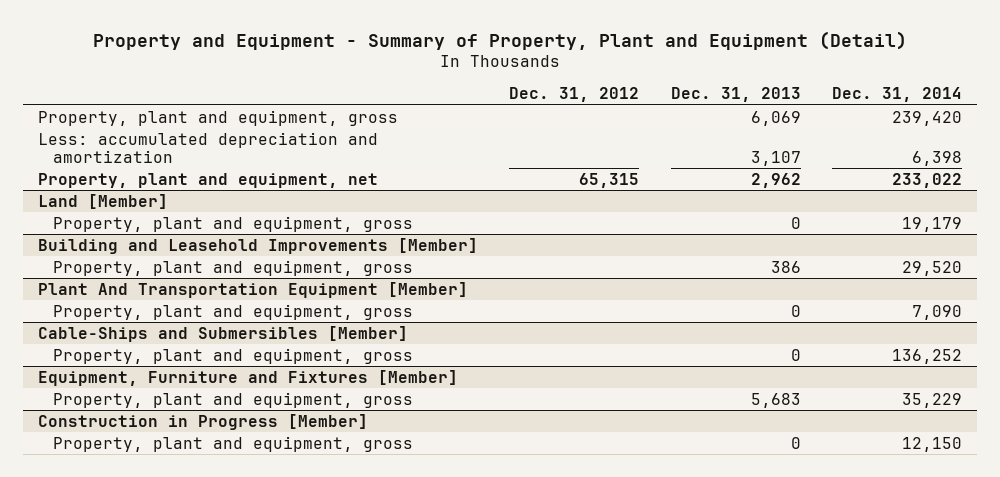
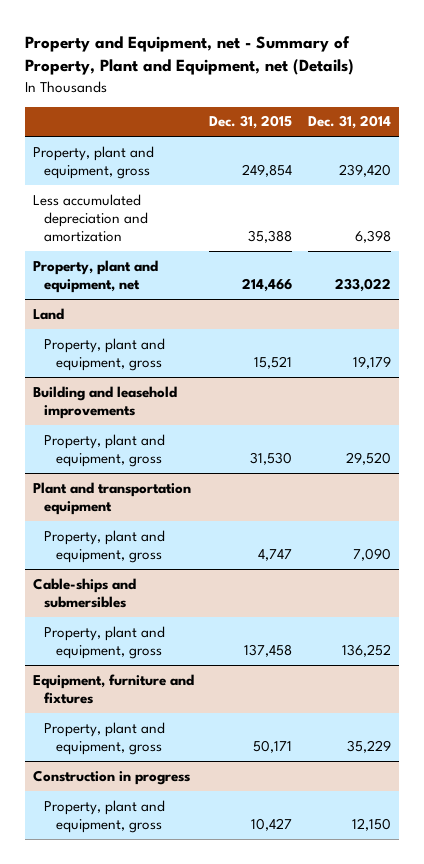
[92,30,907,50] Property and Equipment - Summary of Property, Plant and Equipment (Detail) -> [24,36,354,76] Property and Equipment, net - Summary of Property, Plant and Equipment, net (Details)
[509,87,640,103] Dec. 31, 2012 -> none
[670,87,801,103] Dec. 31, 2013 -> none
none -> [209,115,293,130] Dec. 31, 2015
[38,131,379,163] Less: accumulated depreciation and amortization -> [32,193,149,242] Less accumulated depreciation and amortization
[38,193,169,209] Land [Member] -> [32,307,64,320] Land
[38,237,479,254] Building and Leasehold Improvements [Member] -> [32,385,177,419] Building and leasehold improvements
[38,281,469,298] Plant And Transportation Equipment [Member] -> [32,481,191,515] Plant and transportation equipment
[38,325,409,342] Cable-Ships and Submersibles [Member] -> [32,577,136,608] Cable-ships and submersibles
[38,369,459,386] Equipment, Furniture and Fixtures [Member] -> [32,673,194,704] Equipment, furniture and fixtures
[38,413,369,430] Construction in Progress [Member] -> [32,769,190,785] Construction in progress

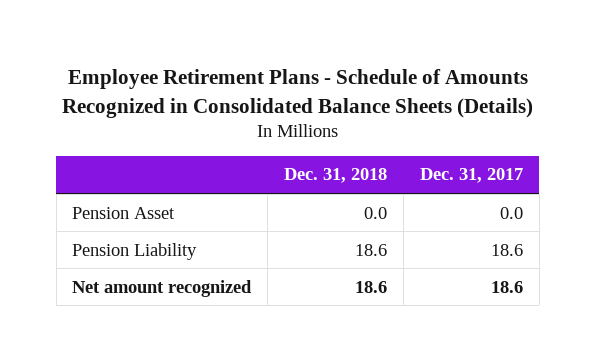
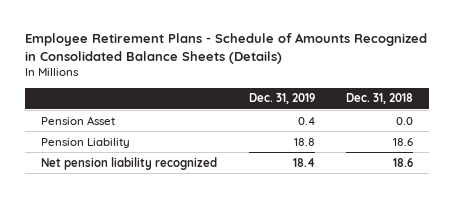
[419,168,523,184] Dec. 31, 2017 -> none
none -> [248,93,315,105] Dec. 31, 2019
[72,279,253,297] Net amount recognized -> [41,156,218,170] Net pension liability recognized

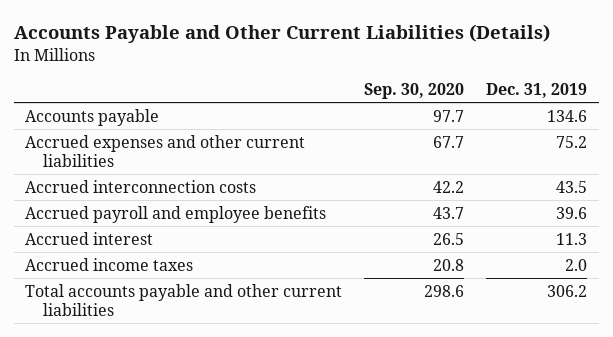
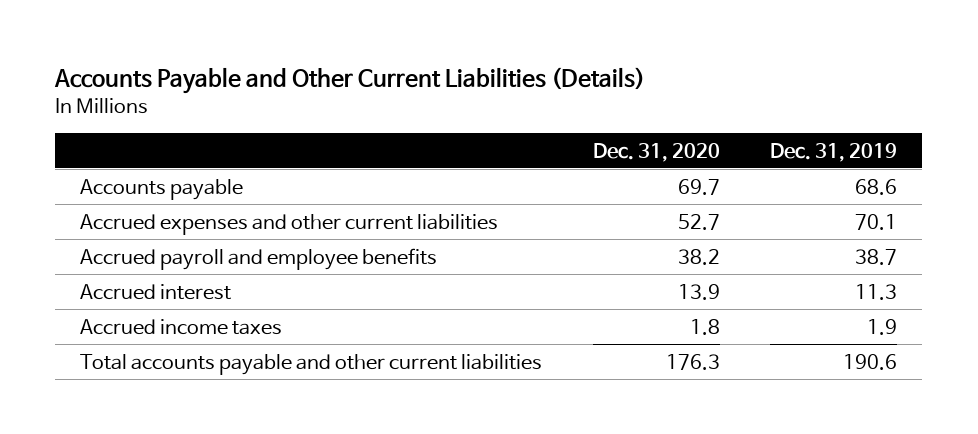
[364,83,465,100] Sep. 30, 2020 -> none
none -> [592,142,720,162] Dec. 31, 2020
[25,179,257,193] Accrued interconnection costs -> none
[547,109,588,122] 134.6 -> [855,178,898,195] 68.6
[556,135,588,148] 75.2 -> [855,213,898,230] 70.1
[556,206,588,219] 39.6 -> [855,248,898,265] 38.7
[565,258,588,271] 2.0 -> [867,318,898,335] 1.9
[547,284,588,297] 306.2 -> [843,353,898,370] 190.6

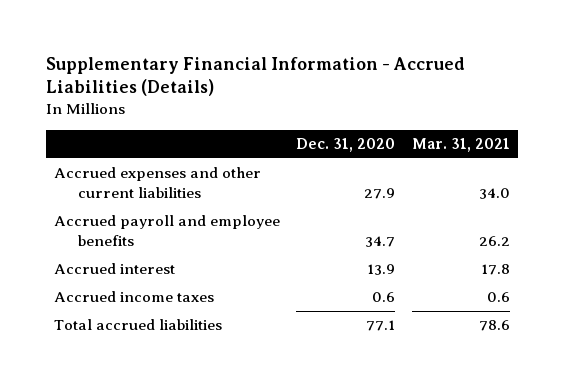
[54,66,646,94] Accounts Payable and Other Current Liabilities (Details) -> [45,56,465,97] Supplementary Financial Information - Accrued Liabilities (Details)
[770,142,898,162] Dec. 31, 2019 -> none
none -> [411,137,510,152] Mar. 31, 2021
[80,178,244,200] Accounts payable -> none
[677,213,720,230] 52.7 -> [364,187,396,199] 27.9
[677,248,720,265] 38.2 -> [365,235,396,247] 34.7
[80,353,543,375] Total accounts payable and other current liabilities -> none
[689,318,720,335] 1.8 -> [372,292,396,303] 0.6
none -> [54,319,223,331] Total accrued liabilities

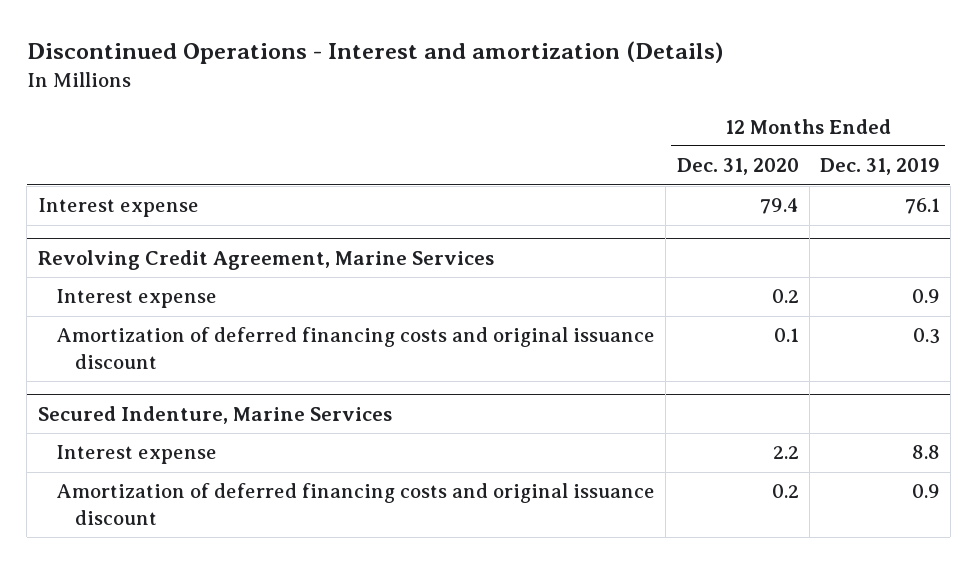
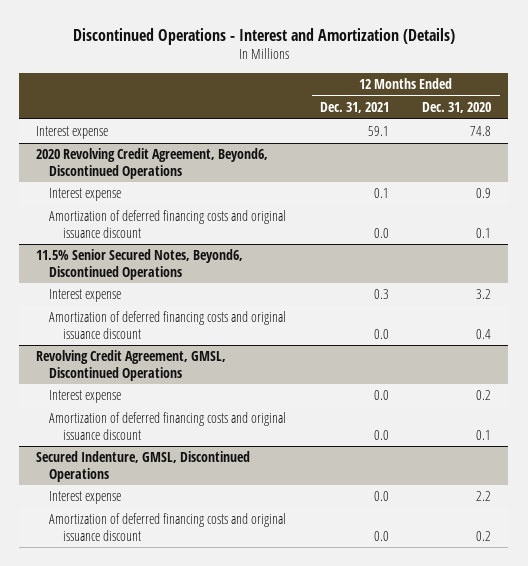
[26,40,723,64] Discontinued Operations - Interest and amortization (Details) -> [72,27,455,45] Discontinued Operations - Interest and Amortization (Details)
[819,158,940,176] Dec. 31, 2019 -> none
none -> [319,101,389,113] Dec. 31, 2021
[37,249,494,270] Revolving Credit Agreement, Marine Services -> none
[759,198,799,215] 79.4 -> [470,126,492,137] 74.8
none -> [36,148,269,179] 2020 Revolving Credit Agreement, Beyond6, Discontinued Operations
none -> [49,188,122,202] Interest expense
none -> [49,210,287,238] Amortization of deferred financing costs and original issuance discount
none -> [36,249,244,280] 11.5% Senior Secured Notes, Beyond6, Discontinued Operations
none -> [49,289,122,303] Interest expense
none -> [49,311,287,339] Amortization of deferred financing costs and original issuance discount
none -> [36,350,227,381] Revolving Credit Agreement, GMSL, Discontinued Operations
[37,405,392,424] Secured Indenture, Marine Services -> none
none -> [36,451,251,482] Secured Indenture, GMSL, Discontinued Operations

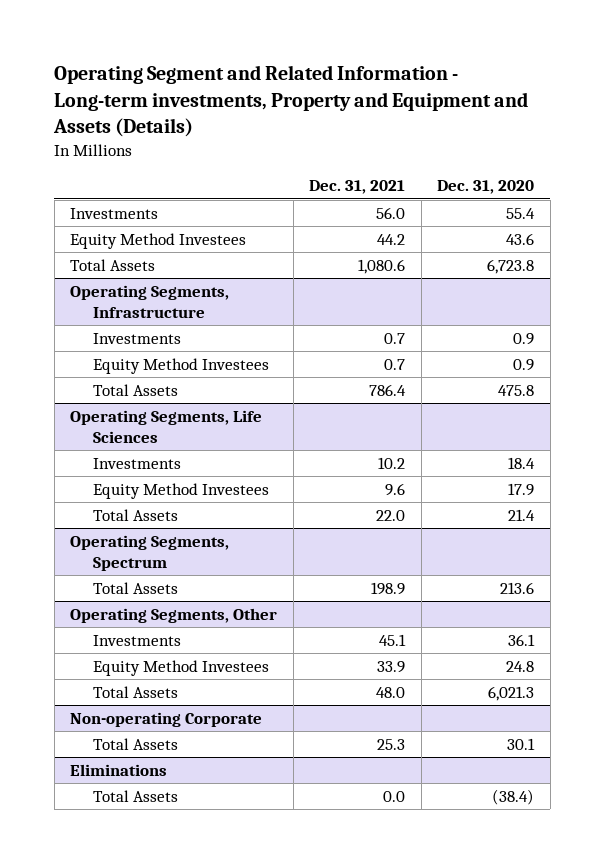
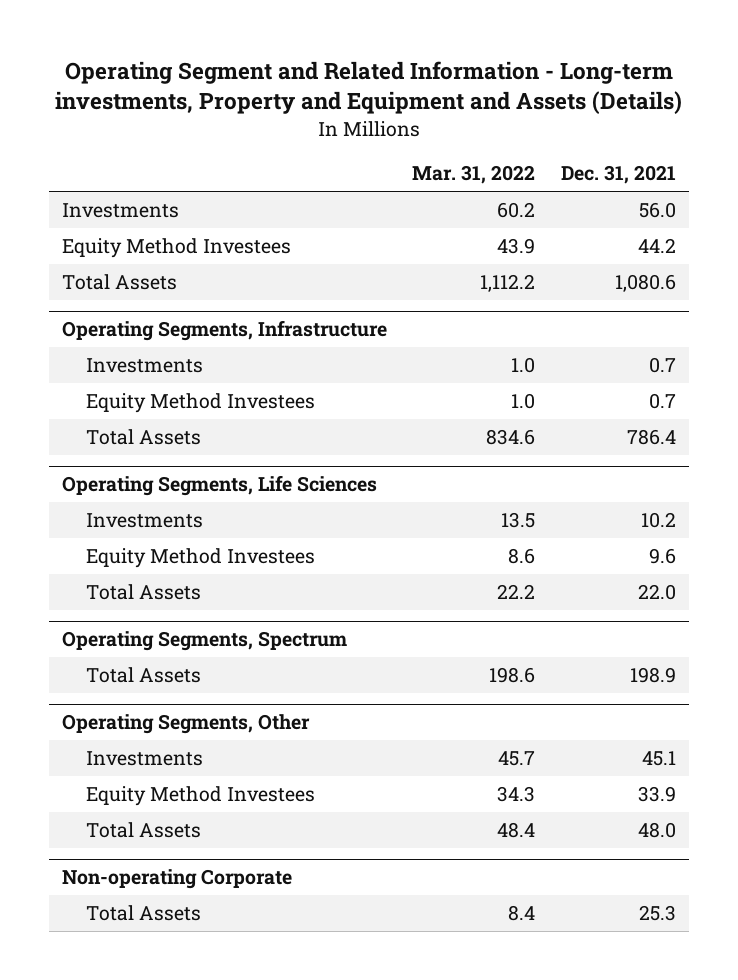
[437,180,535,195] Dec. 31, 2020 -> none
none -> [412,165,536,185] Mar. 31, 2022
[70,763,168,776] Eliminations -> none
[92,789,178,802] Total Assets -> none

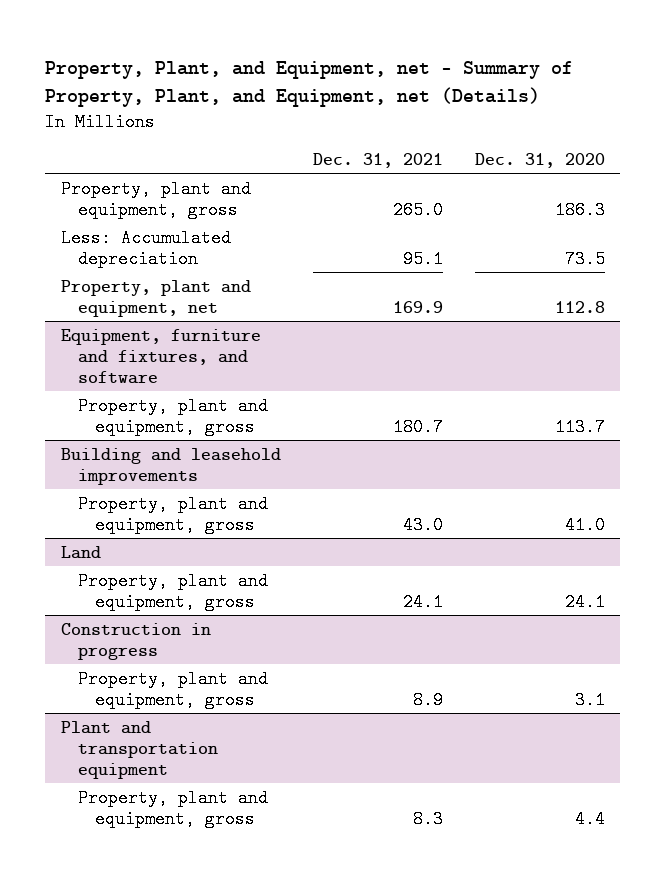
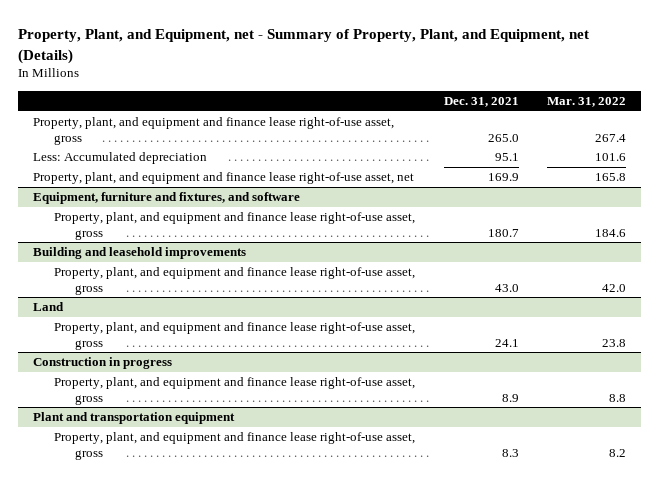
[474,152,605,168] Dec. 31, 2020 -> none
none -> [547,96,627,107] Mar. 31, 2022
[61,179,252,219] Property, plant and equipment, gross -> [32,117,394,145] Property, plant, and equipment and finance lease right-of-use asset, gross
[61,279,252,317] Property, plant and equipment, net -> [32,172,414,185] Property, plant, and equipment and finance lease right-of-use asset, net
[78,396,269,436] Property, plant and equipment, gross -> [53,212,415,240] Property, plant, and equipment and finance lease right-of-use asset, gross
[78,494,269,534] Property, plant and equipment, gross -> [53,267,415,295] Property, plant, and equipment and finance lease right-of-use asset, gross
[78,571,269,611] Property, plant and equipment, gross -> [53,322,415,350] Property, plant, and equipment and finance lease right-of-use asset, gross
[78,669,269,709] Property, plant and equipment, gross -> [53,377,415,405] Property, plant, and equipment and finance lease right-of-use asset, gross
[78,788,269,828] Property, plant and equipment, gross -> [53,432,415,460] Property, plant, and equipment and finance lease right-of-use asset, gross

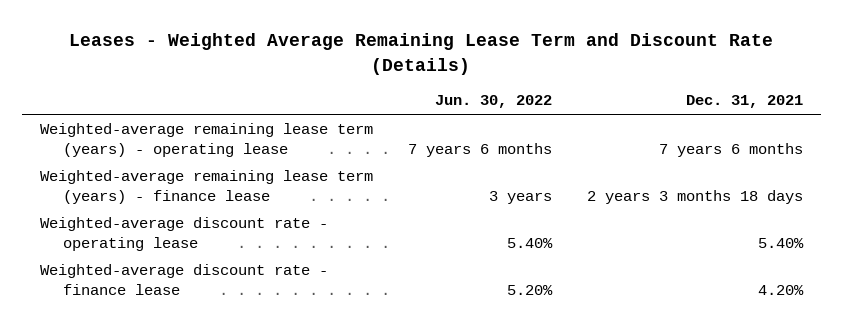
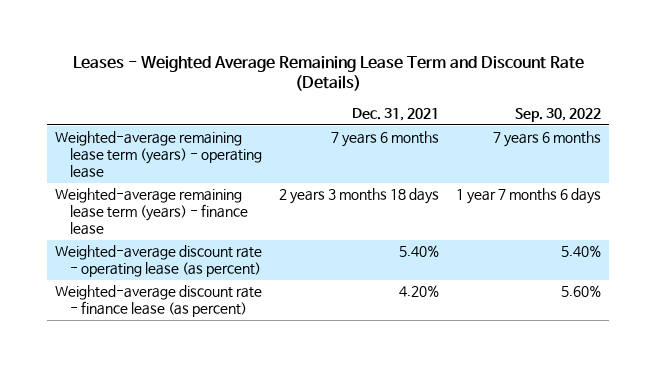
[434,95,552,109] Jun. 30, 2022 -> none
none -> [514,108,601,123] Sep. 30, 2022
[39,217,328,251] Weighted-average discount rate - operating lease -> [55,245,263,278] Weighted-average discount rate - operating lease (as percent)
[39,264,328,295] Weighted-average discount rate - finance lease -> [55,285,263,318] Weighted-average discount rate - finance lease (as percent)

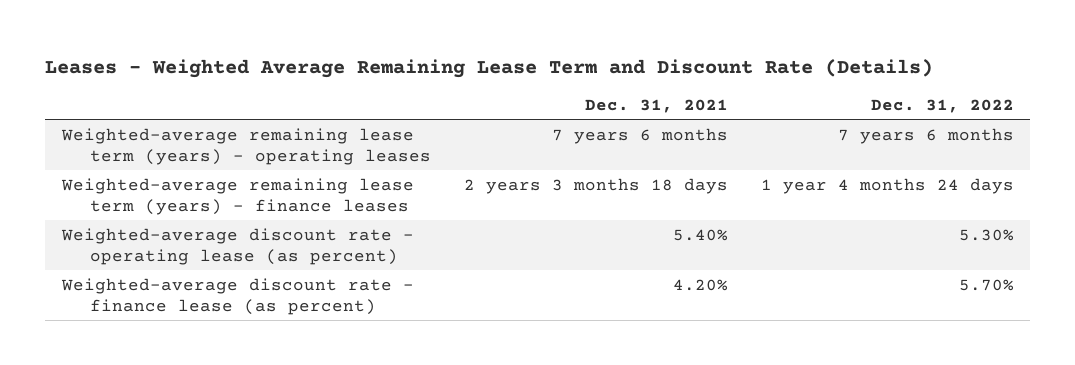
[514,108,601,123] Sep. 30, 2022 -> none
none -> [870,99,1014,114] Dec. 31, 2022
[55,131,262,179] Weighted-average remaining lease term (years) - operating lease -> [60,127,431,165] Weighted-average remaining lease term (years) - operating leases
[55,188,248,236] Weighted-average remaining lease term (years) - finance lease -> [60,177,414,215] Weighted-average remaining lease term (years) - finance leases

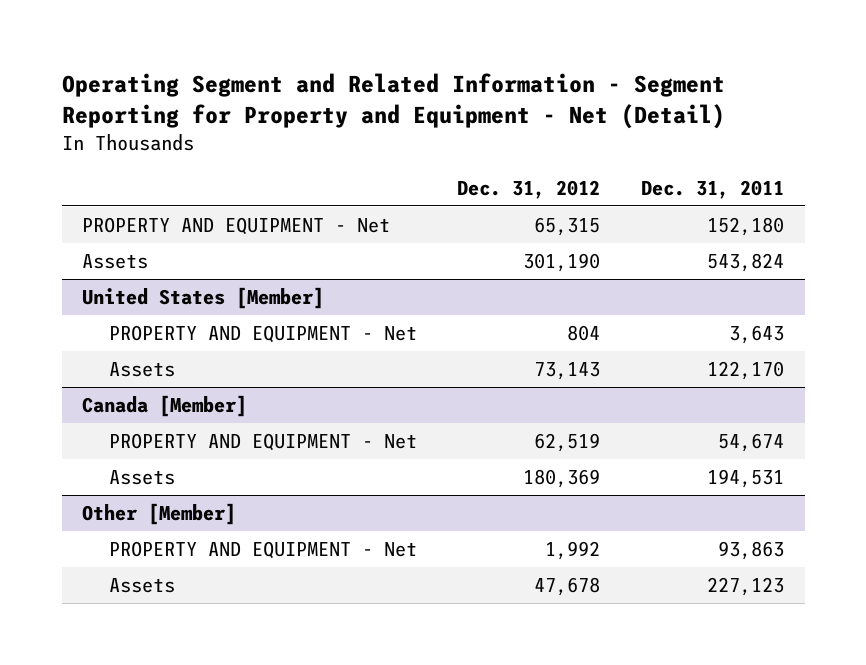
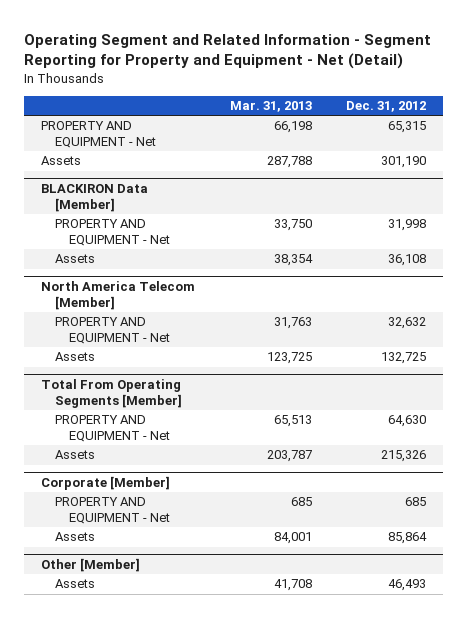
[641,179,785,199] Dec. 31, 2011 -> none
none -> [229,101,312,113] Mar. 31, 2013
[81,286,324,309] United States [Member] -> none
[81,394,247,417] Canada [Member] -> none
none -> [41,184,149,212] BLACKIRON Data [Member]
[567,324,601,341] 804 -> [387,219,426,232] 31,998
[534,361,601,380] 73,143 -> [387,254,426,267] 36,108
none -> [41,281,196,310] North America Telecom [Member]
[534,432,601,452] 62,519 -> [387,317,426,330] 32,632
[523,468,601,488] 180,369 -> [380,352,426,365] 132,725
none -> [41,379,183,408] Total From Operating Segments [Member]
none -> [55,415,171,442] PROPERTY AND EQUIPMENT - Net
none -> [55,450,96,460] Assets
none -> [41,476,171,491] Corporate [Member]
none -> [55,497,171,524] PROPERTY AND EQUIPMENT - Net
none -> [55,532,96,542] Assets
[108,540,417,559] PROPERTY AND EQUIPMENT - Net -> none
[534,576,601,596] 47,678 -> [387,579,426,592] 46,493

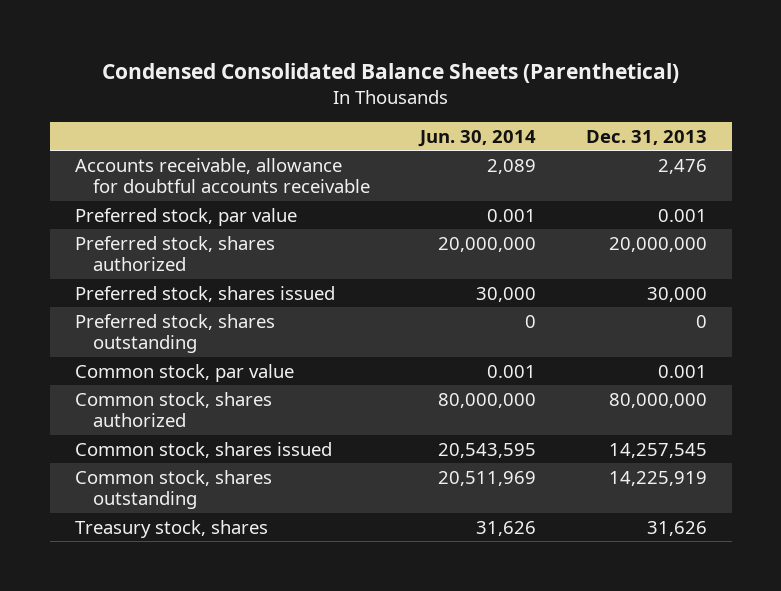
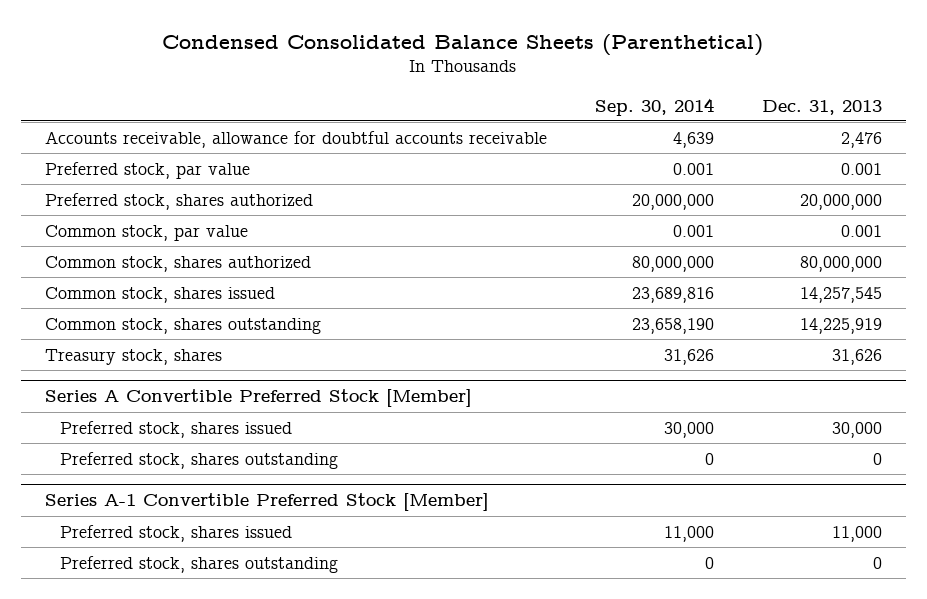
[417,129,536,147] Jun. 30, 2014 -> none
none -> [594,97,714,116] Sep. 30, 2014
[74,285,335,302] Preferred stock, shares issued -> none
[74,313,275,354] Preferred stock, shares outstanding -> none
none -> [45,389,473,408] Series A Convertible Preferred Stock [Member]
none -> [60,420,293,438] Preferred stock, shares issued
none -> [60,451,339,469] Preferred stock, shares outstanding
none -> [45,493,490,512] Series A-1 Convertible Preferred Stock [Member]
none -> [60,524,293,542] Preferred stock, shares issued
none -> [60,555,339,573] Preferred stock, shares outstanding

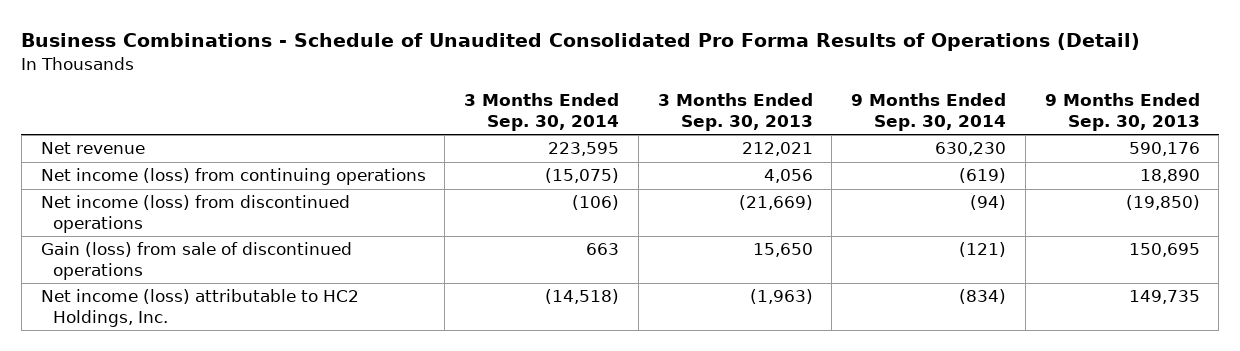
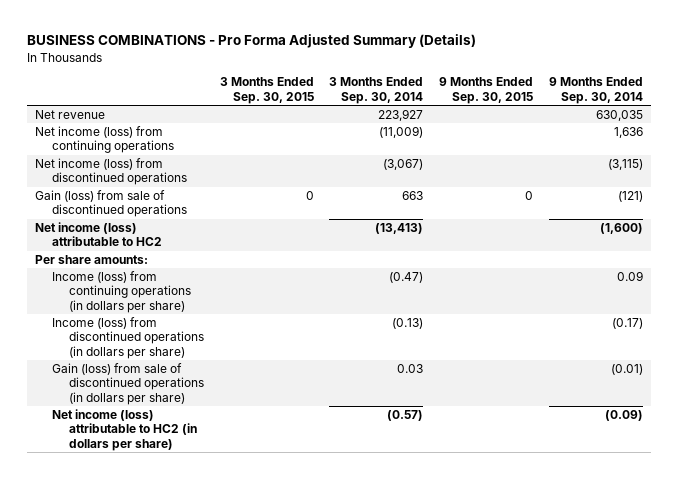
[21,33,1141,52] Business Combinations - Schedule of Unaudited Consolidated Pro Forma Results of Operations (Detail) -> [27,34,477,49] BUSINESS COMBINATIONS - Pro Forma Adjusted Summary (Details)
[657,93,813,131] 3 Months Ended Sep. 30, 2013 -> none
[1044,93,1200,131] 9 Months Ended Sep. 30, 2013 -> none
none -> [219,77,314,104] 3 Months Ended Sep. 30, 2015
none -> [439,77,534,104] 9 Months Ended Sep. 30, 2015
[548,142,620,157] 223,595 -> [378,109,424,122] 223,927
[935,142,1007,157] 630,230 -> [595,110,643,122] 630,035
[545,168,620,184] (15,075) -> [379,126,424,139] (11,009)
[959,168,1007,184] (619) -> [613,127,643,139] 1,636
[572,195,620,211] (106) -> [383,159,424,171] (3,067)
[970,195,1007,211] (94) -> [607,159,643,171] (3,115)
[40,289,359,328] Net income (loss) attributable to HC2 Holdings, Inc. -> [34,222,162,247] Net income (loss) attributable to HC2
[545,289,620,305] (14,518) -> [375,223,424,235] (13,413)
[959,289,1007,305] (834) -> [599,223,643,235] (1,600)
none -> [34,255,148,265] Per share amounts:
none -> [51,271,192,313] Income (loss) from continuing operations (in dollars per share)
none -> [51,317,205,359] Income (loss) from discontinued operations (in dollars per share)
none -> [51,363,205,405] Gain (loss) from sale of discontinued operations (in dollars per share)
none -> [51,409,198,451] Net income (loss) attributable to HC2 (in dollars per share)

